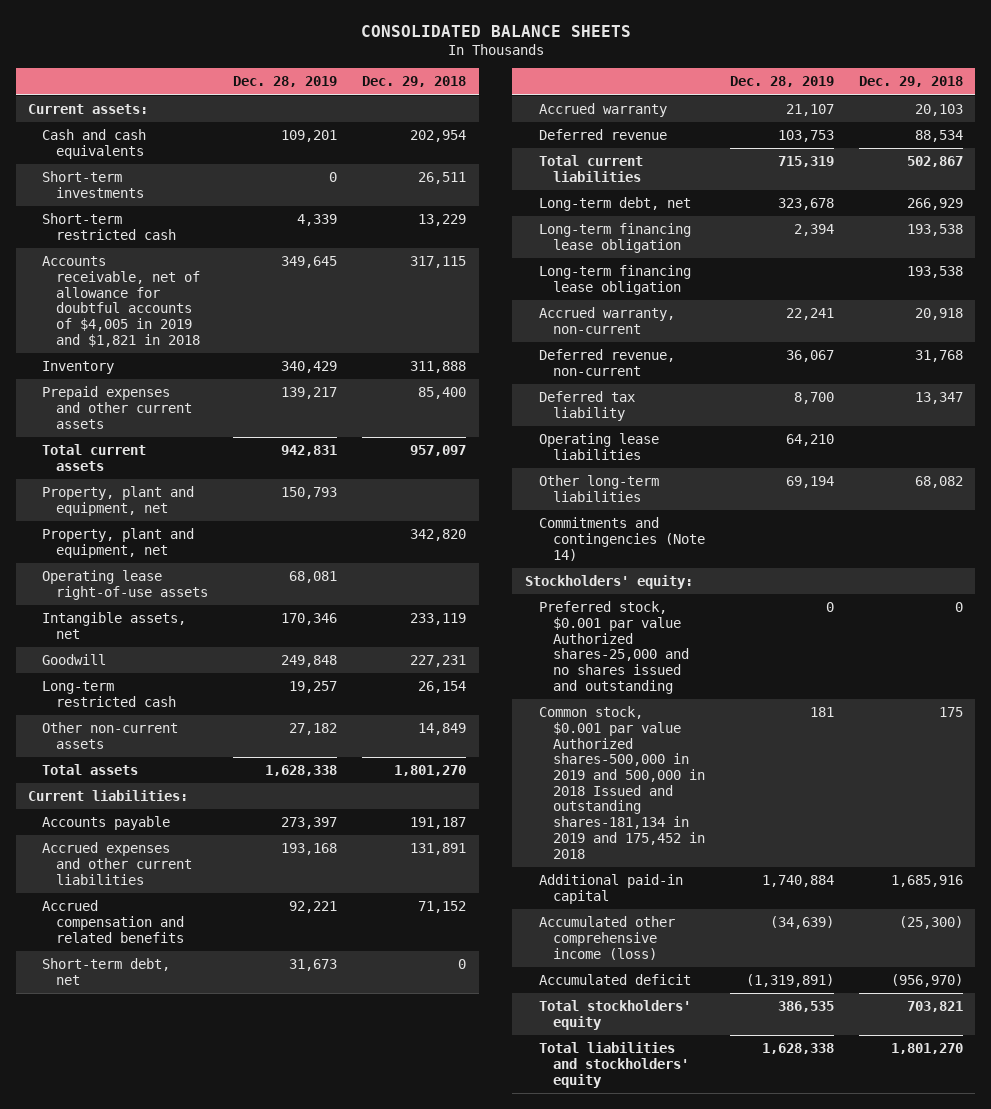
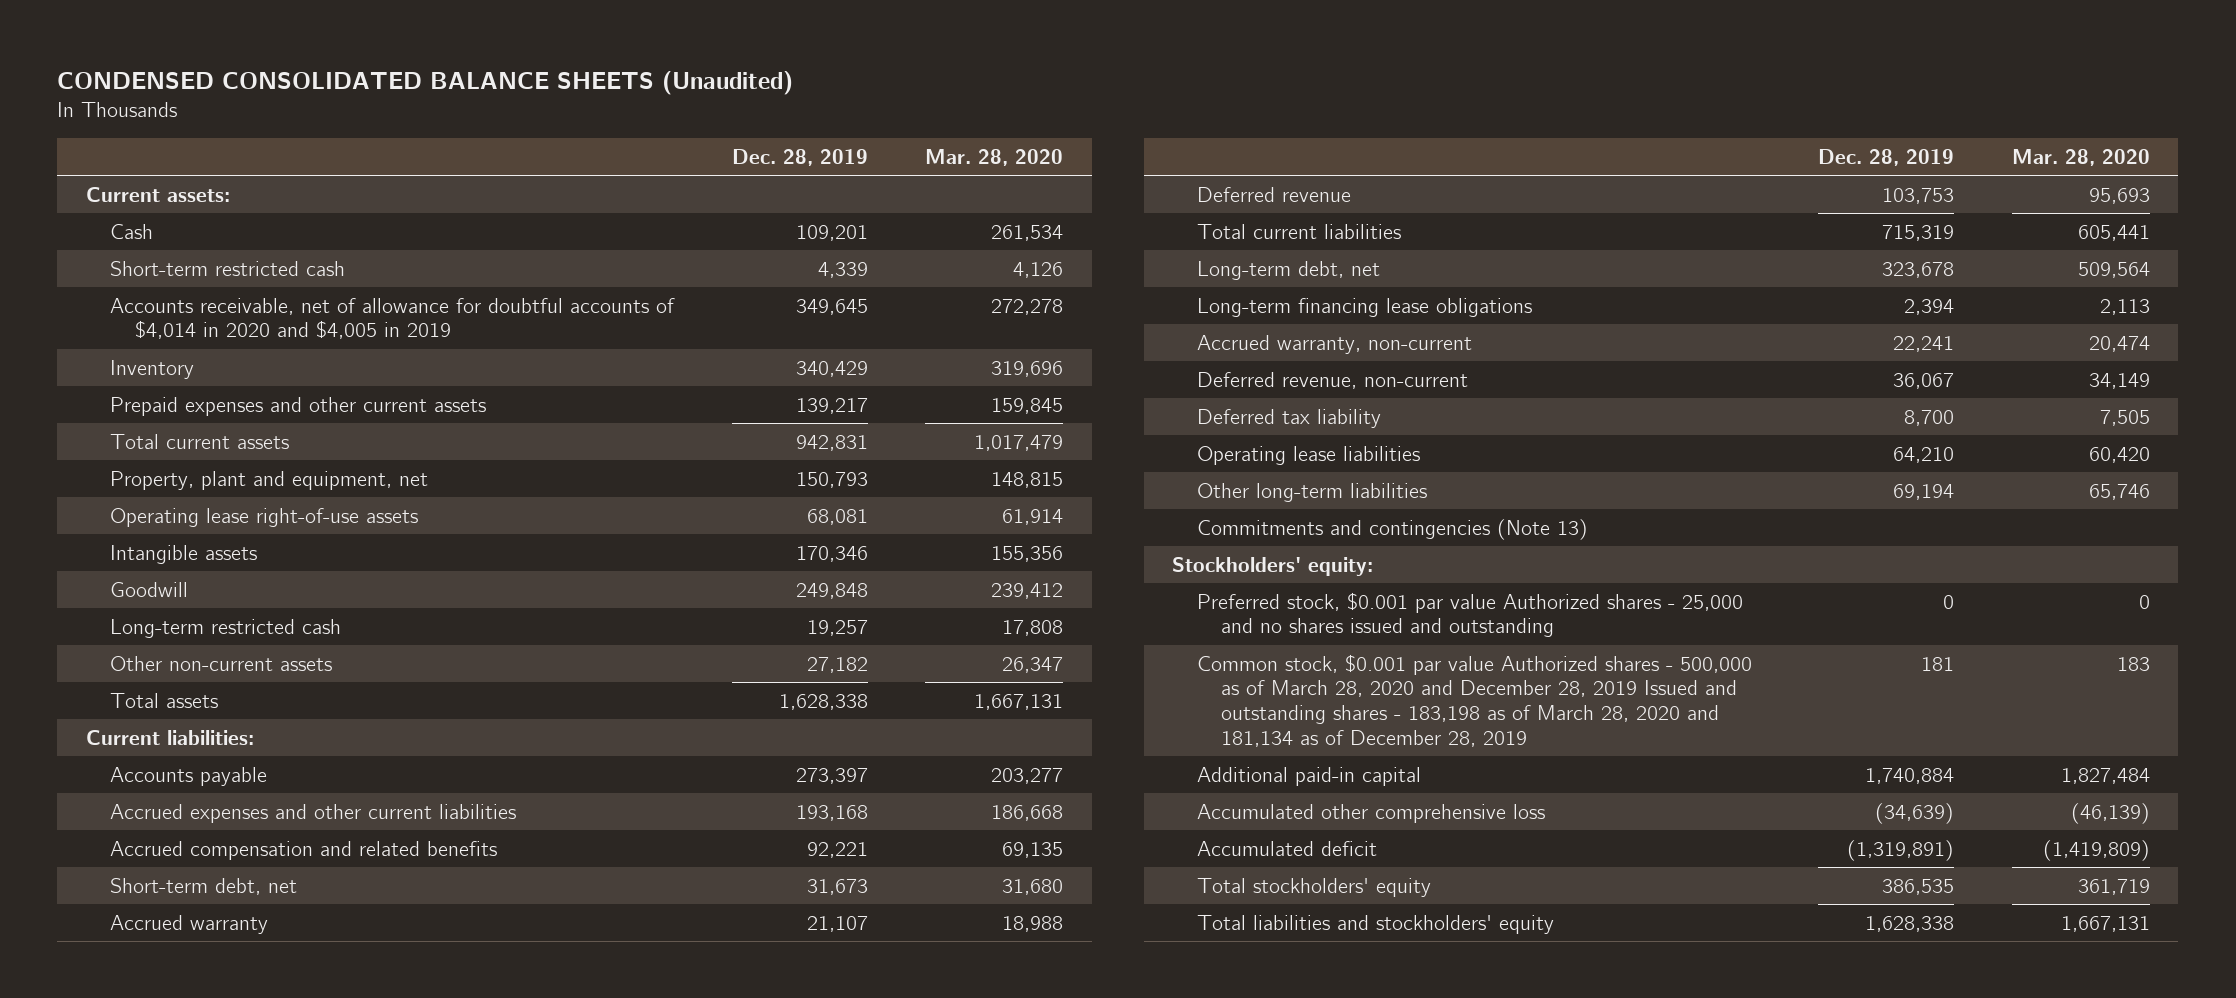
[360,24,631,37] CONSOLIDATED BALANCE SHEETS -> [57,71,794,96] CONDENSED CONSOLIDATED BALANCE SHEETS (Unaudited)
[362,76,467,88] Dec. 29, 2018 -> none
none -> [925,148,1064,166] Mar. 28, 2020
[42,171,145,198] Short-term investments -> none
[42,129,147,159] Cash and cash equivalents -> [110,223,154,239] Cash
[42,256,201,347] Accounts receivable, net of allowance for doubtful accounts of $4,005 in 2019 and $1,821 in 2018 -> [110,297,676,340] Accounts receivable, net of allowance for doubtful accounts of $4,014 in 2020 and $4,005 in 2019
[42,528,195,558] Property, plant and equipment, net -> none
[42,612,187,639] Intangible assets, net -> [110,544,258,564] Intangible assets
[538,265,691,295] Long-term financing lease obligation -> none
[538,223,691,253] Long-term financing lease obligation -> [1196,297,1532,317] Long-term financing lease obligations
[538,517,705,561] Commitments and contingencies (Note 14) -> [1196,518,1588,540] Commitments and contingencies (Note 13)
[538,601,689,694] Preferred stock, $0.001 par value Authorized shares-25,000 and no shares issued and outstanding -> [1196,591,1743,638] Preferred stock, $0.001 par value Authorized shares - 25,000 and no shares issued and outstanding
[538,706,705,859] Common stock, $0.001 par value Authorized shares-500,000 in 2019 and 500,000 in 2018 Issued and outstanding shares-181,134 in 2019 and 175,452 in 2018 -> [1196,653,1752,747] Common stock, $0.001 par value Authorized shares - 500,000 as of March 28, 2020 and December 28, 2019 Issued and outstanding shares - 183,198 as of March 28, 2020 and 181,134 as of December 28, 2019
[538,916,675,960] Accumulated other comprehensive income (loss) -> [1196,803,1545,823] Accumulated other comprehensive loss

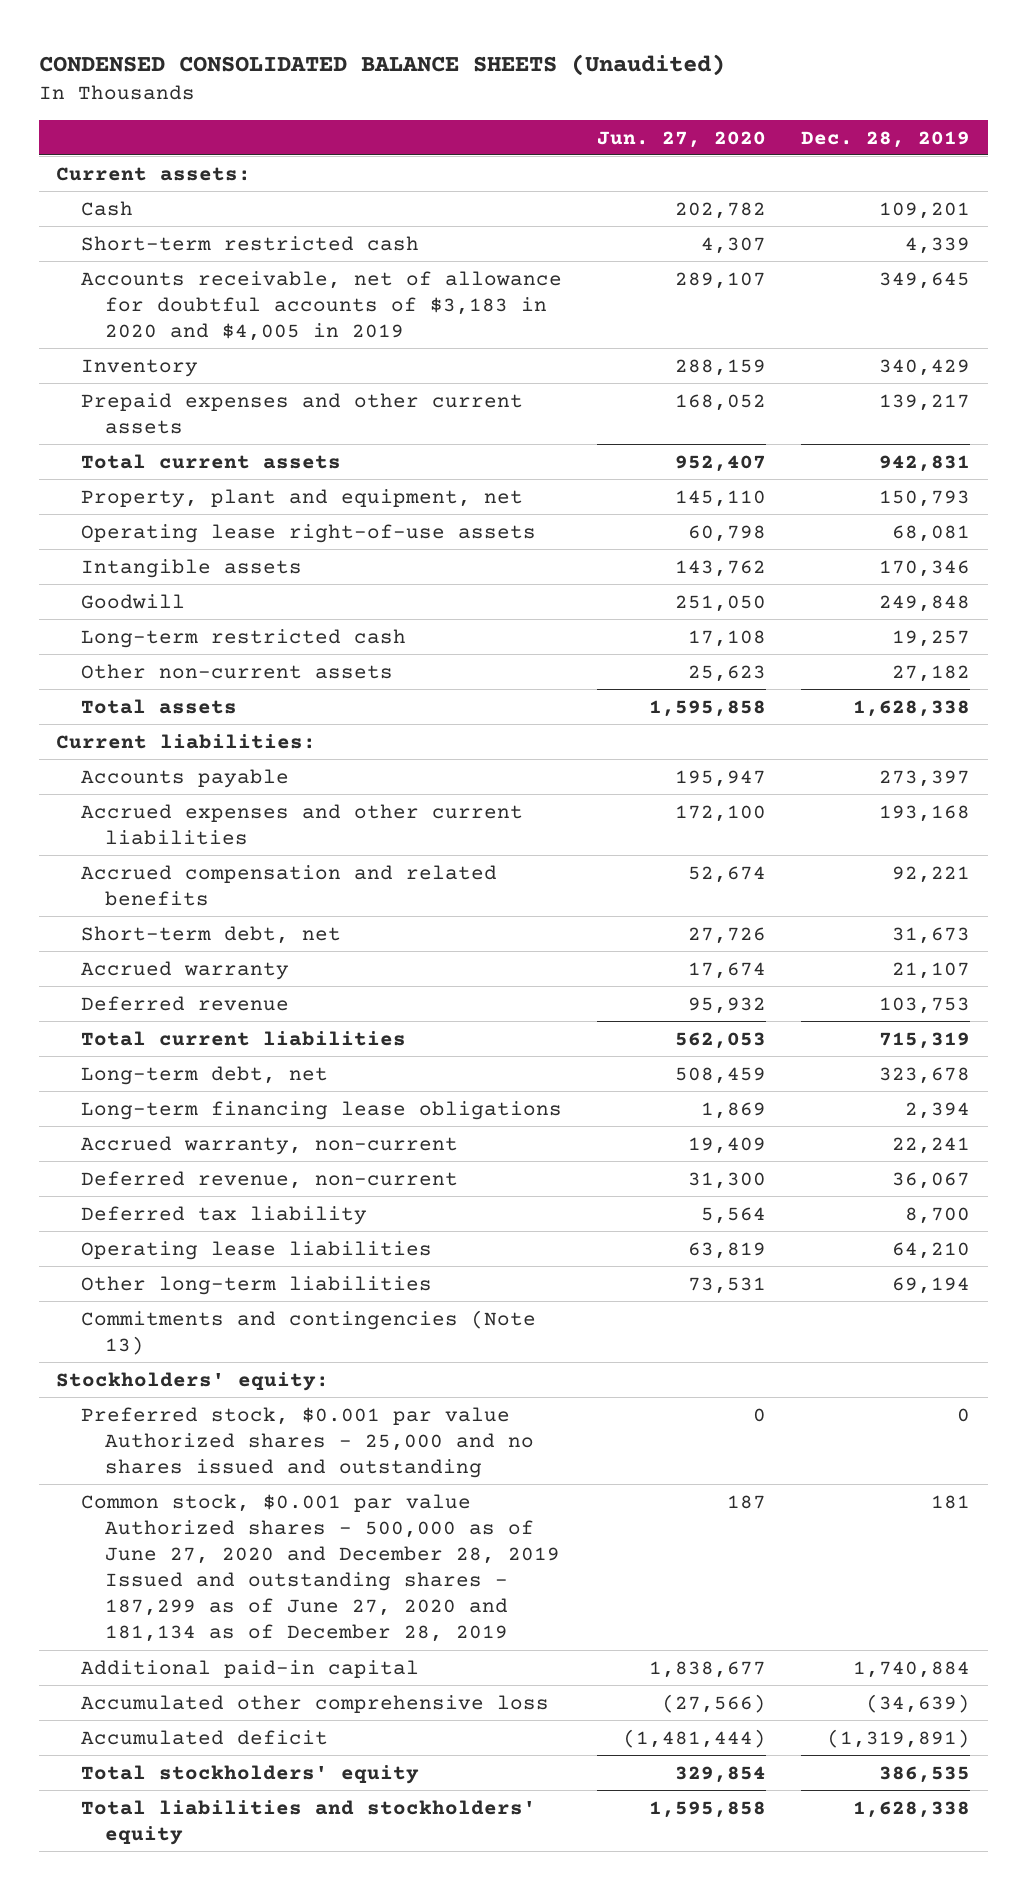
[925,148,1064,166] Mar. 28, 2020 -> none
none -> [597,130,767,148] Jun. 27, 2020
[110,297,676,340] Accounts receivable, net of allowance for doubtful accounts of $4,014 in 2020 and $4,005 in 2019 -> [80,270,562,341] Accounts receivable, net of allowance for doubtful accounts of $3,183 in 2020 and $4,005 in 2019
[1196,653,1752,747] Common stock, $0.001 par value Authorized shares - 500,000 as of March 28, 2020 and December 28, 2019 Issued and outstanding shares - 183,198 as of March 28, 2020 and 181,134 as of December 28, 2019 -> [80,1493,561,1643] Common stock, $0.001 par value Authorized shares - 500,000 as of June 27, 2020 and December 28, 2019 Issued and outstanding shares - 187,299 as of June 27, 2020 and 181,134 as of December 28, 2019

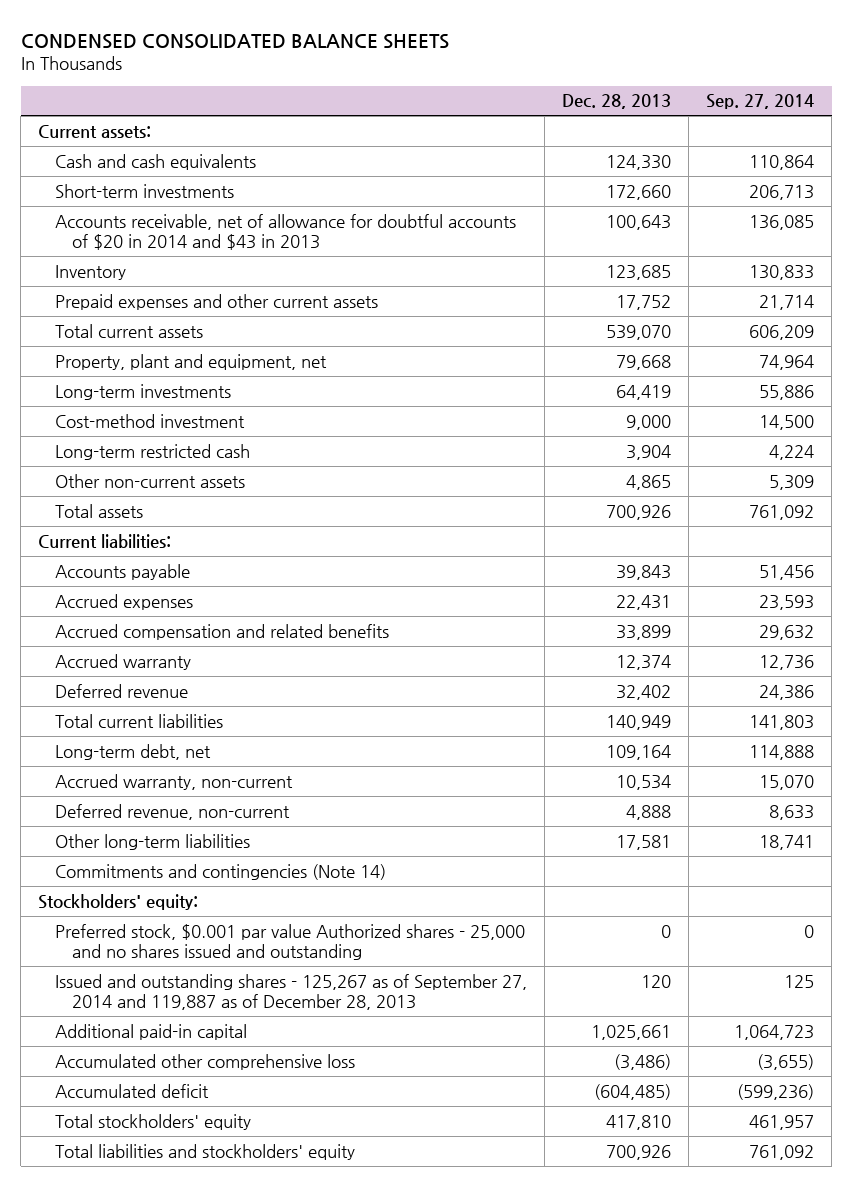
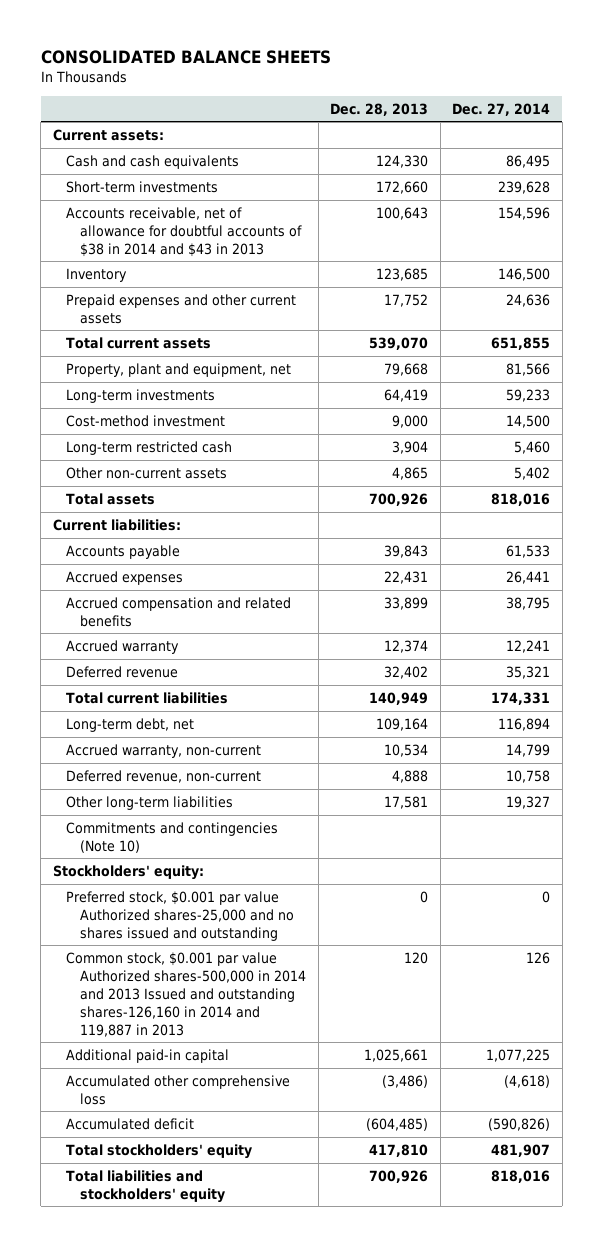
[20,33,449,49] CONDENSED CONSOLIDATED BALANCE SHEETS -> [40,49,331,64] CONSOLIDATED BALANCE SHEETS
[706,94,815,110] Sep. 27, 2014 -> none
none -> [452,102,551,116] Dec. 27, 2014
[55,213,517,250] Accounts receivable, net of allowance for doubtful accounts of $20 in 2014 and $43 in 2013 -> [66,206,303,257] Accounts receivable, net of allowance for doubtful accounts of $38 in 2014 and $43 in 2013
[55,863,387,880] Commitments and contingencies (Note 14) -> [66,821,279,853] Commitments and contingencies (Note 10)
[55,923,526,960] Preferred stock, $0.001 par value Authorized shares - 25,000 and no shares issued and outstanding -> [66,890,295,941] Preferred stock, $0.001 par value Authorized shares-25,000 and no shares issued and outstanding
[55,973,528,1010] Issued and outstanding shares - 125,267 as of September 27, 2014 and 119,887 as of December 28, 2013 -> [66,951,307,1037] Common stock, $0.001 par value Authorized shares-500,000 in 2014 and 2013 Issued and outstanding shares-126,160 in 2014 and 119,887 in 2013

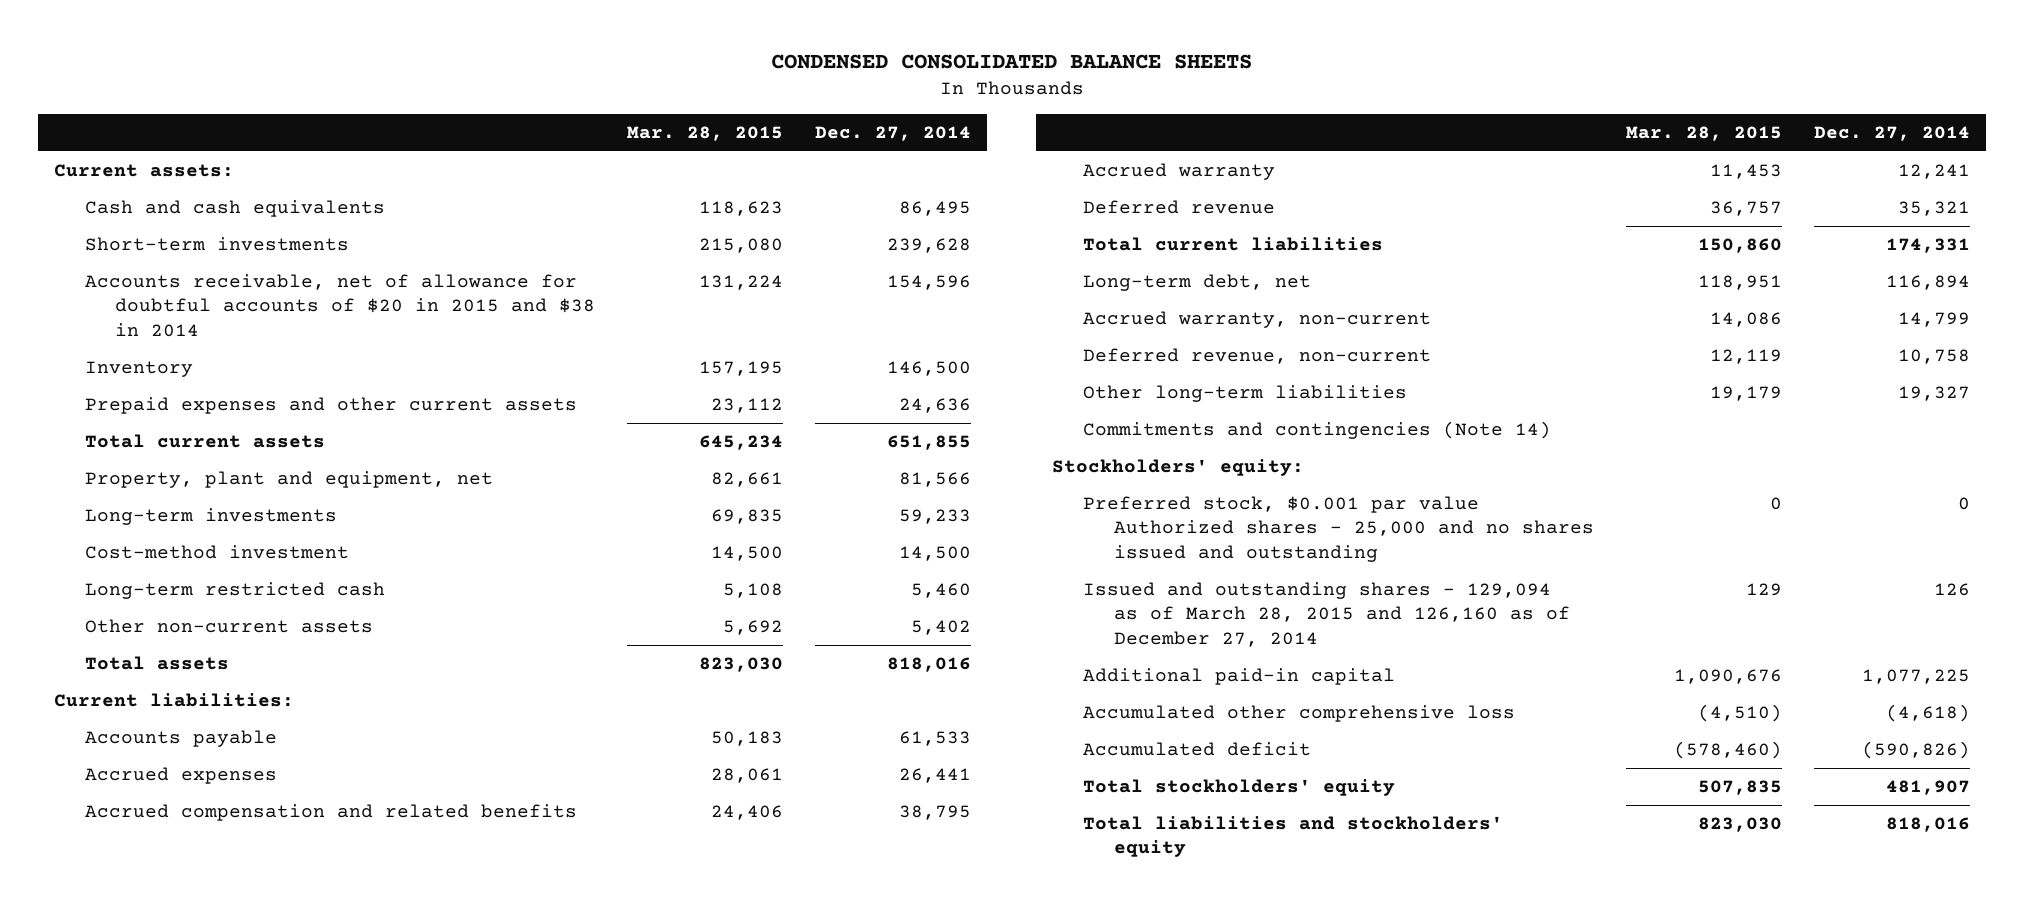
[40,49,331,64] CONSOLIDATED BALANCE SHEETS -> [770,54,1252,70] CONDENSED CONSOLIDATED BALANCE SHEETS
[330,102,429,116] Dec. 28, 2013 -> none
none -> [627,125,784,141] Mar. 28, 2015
[66,206,303,257] Accounts receivable, net of allowance for doubtful accounts of $38 in 2014 and $43 in 2013 -> [84,274,596,337] Accounts receivable, net of allowance for doubtful accounts of $20 in 2015 and $38 in 2014
[66,821,279,853] Commitments and contingencies (Note 10) -> [1082,421,1551,440] Commitments and contingencies (Note 14)
[66,890,295,941] Preferred stock, $0.001 par value Authorized shares-25,000 and no shares issued and outstanding -> [1082,496,1594,562] Preferred stock, $0.001 par value Authorized shares - 25,000 and no shares issued and outstanding
[66,951,307,1037] Common stock, $0.001 par value Authorized shares-500,000 in 2014 and 2013 Issued and outstanding shares-126,160 in 2014 and 119,887 in 2013 -> [1082,582,1570,647] Issued and outstanding shares - 129,094 as of March 28, 2015 and 126,160 as of December 27, 2014

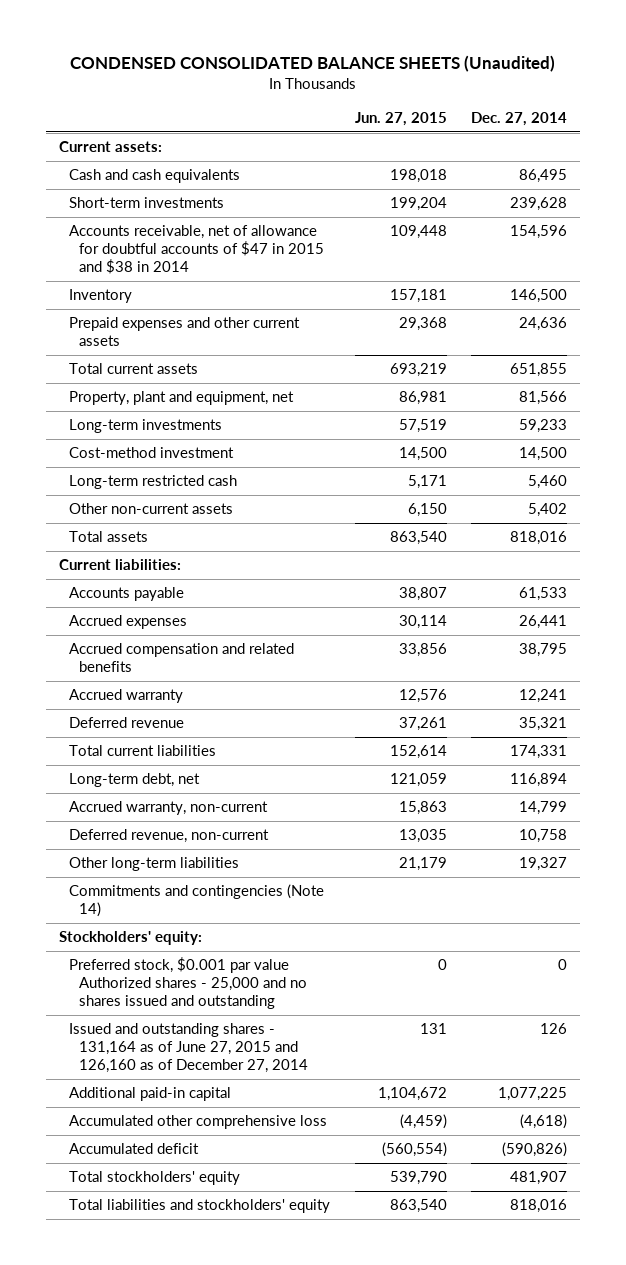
[770,54,1252,70] CONDENSED CONSOLIDATED BALANCE SHEETS -> [69,55,555,73] CONDENSED CONSOLIDATED BALANCE SHEETS (Unaudited)
[627,125,784,141] Mar. 28, 2015 -> none
none -> [354,111,447,126] Jun. 27, 2015
[84,274,596,337] Accounts receivable, net of allowance for doubtful accounts of $20 in 2015 and $38 in 2014 -> [69,225,325,275] Accounts receivable, net of allowance for doubtful accounts of $47 in 2015 and $38 in 2014
[1082,582,1570,647] Issued and outstanding shares - 129,094 as of March 28, 2015 and 126,160 as of December 27, 2014 -> [69,1023,309,1074] Issued and outstanding shares - 131,164 as of June 27, 2015 and 126,160 as of December 27, 2014

